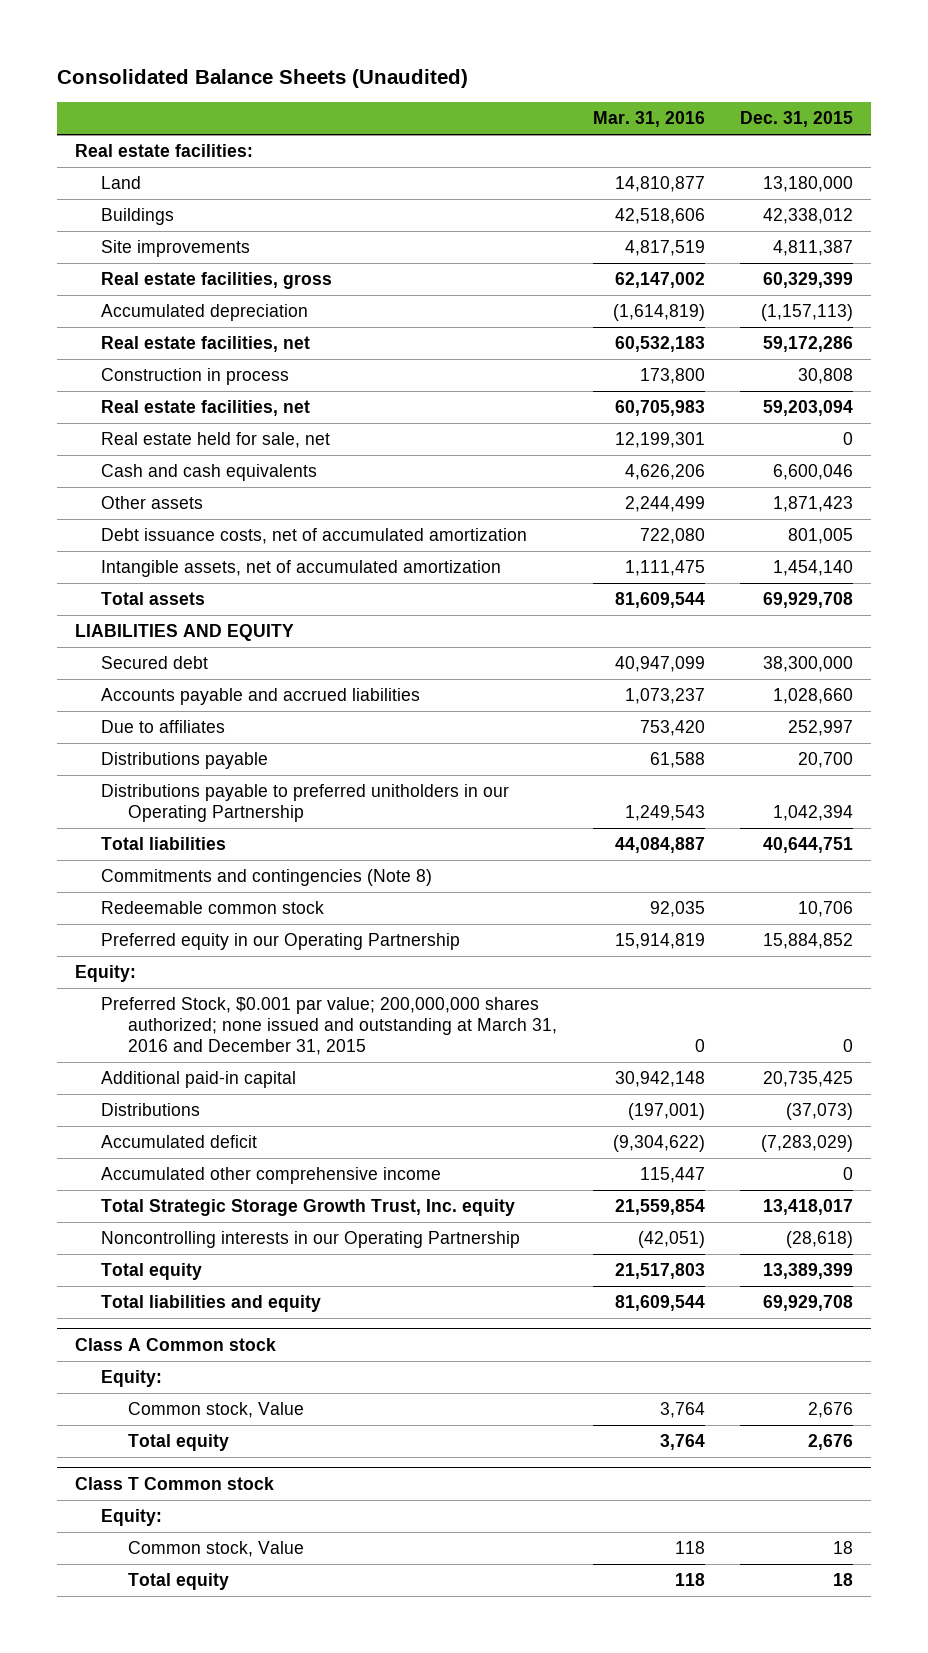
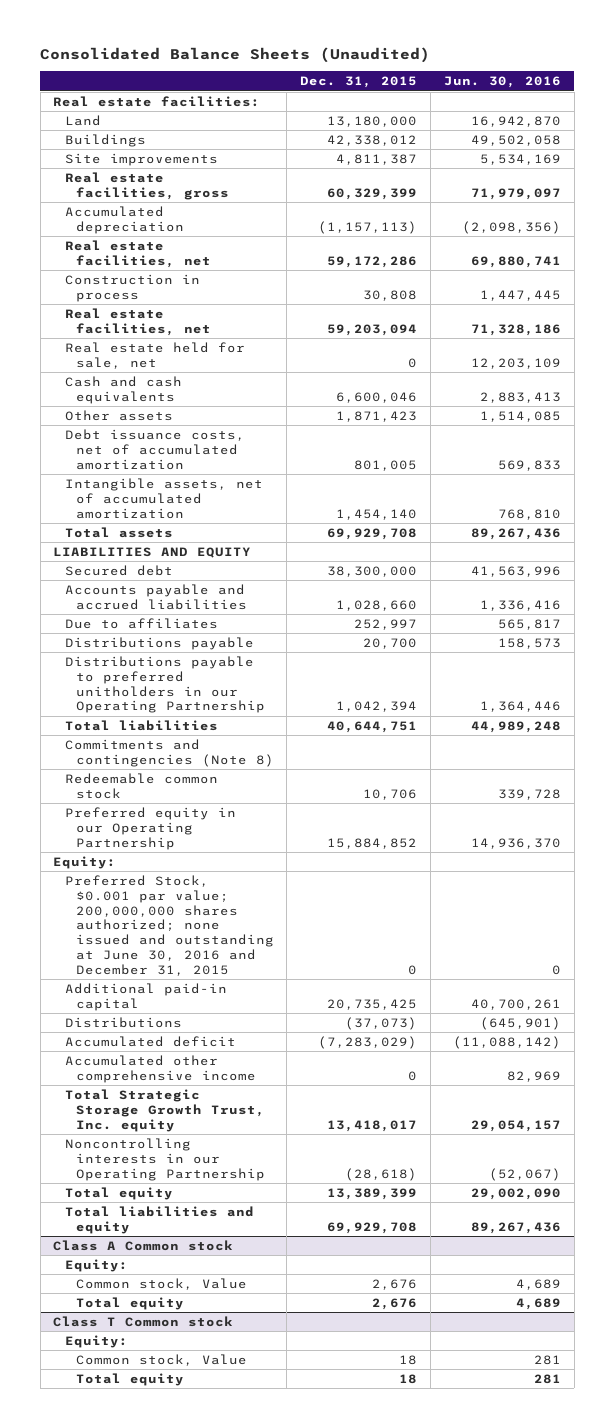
[592,111,705,128] Mar. 31, 2016 -> none
none -> [443,76,561,89] Jun. 30, 2016
[101,997,557,1056] Preferred Stock, $0.001 par value; 200,000,000 shares authorized; none issued and outstanding at March 31, 2016 and December 31, 2015 -> [64,874,274,977] Preferred Stock, $0.001 par value; 200,000,000 shares authorized; none issued and outstanding at June 30, 2016 and December 31, 2015

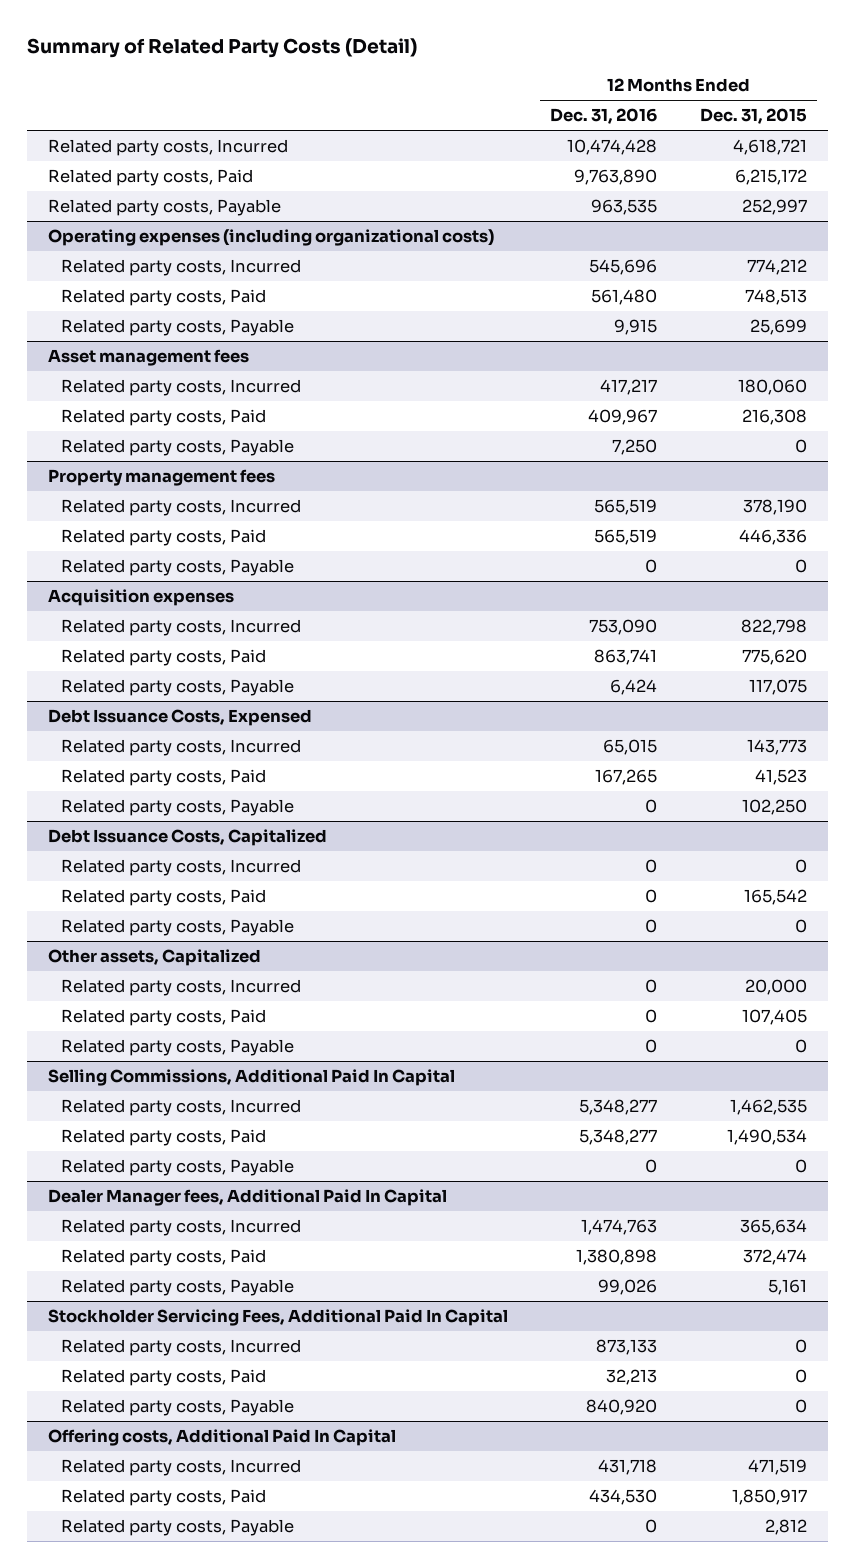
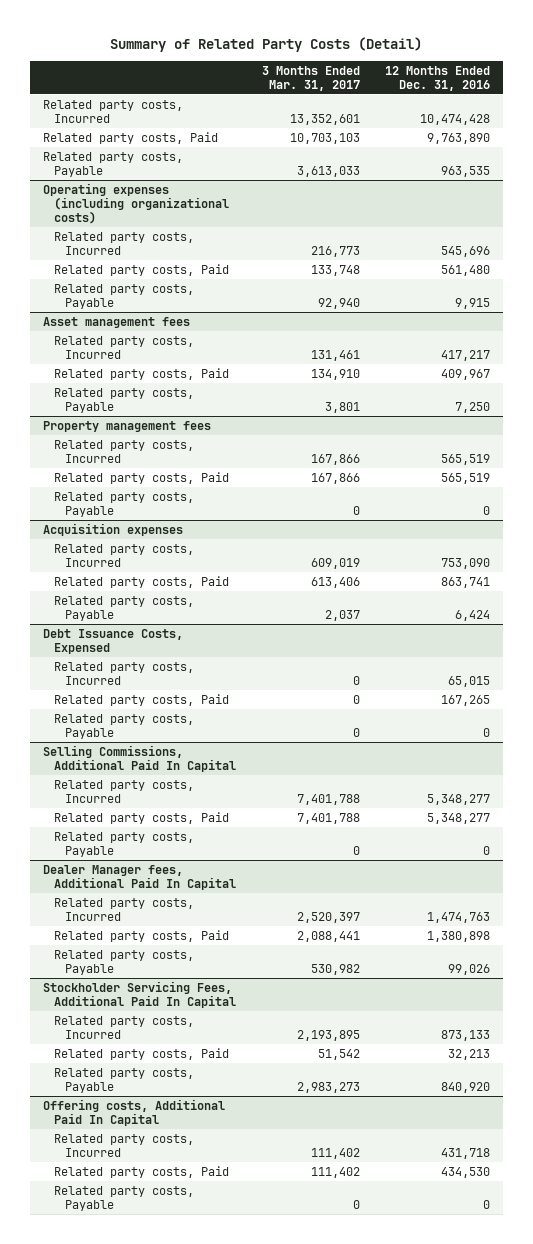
[699,108,807,125] Dec. 31, 2015 -> none
none -> [261,65,360,91] 3 Months Ended Mar. 31, 2017
[48,829,328,847] Debt Issuance Costs, Capitalized -> none
[61,859,302,877] Related party costs, Incurred -> none
[61,889,267,907] Related party costs, Paid -> none
[61,919,295,937] Related party costs, Payable -> none
[48,949,262,967] Other assets, Capitalized -> none
[61,979,302,997] Related party costs, Incurred -> none
[61,1009,267,1027] Related party costs, Paid -> none
[61,1039,295,1057] Related party costs, Payable -> none

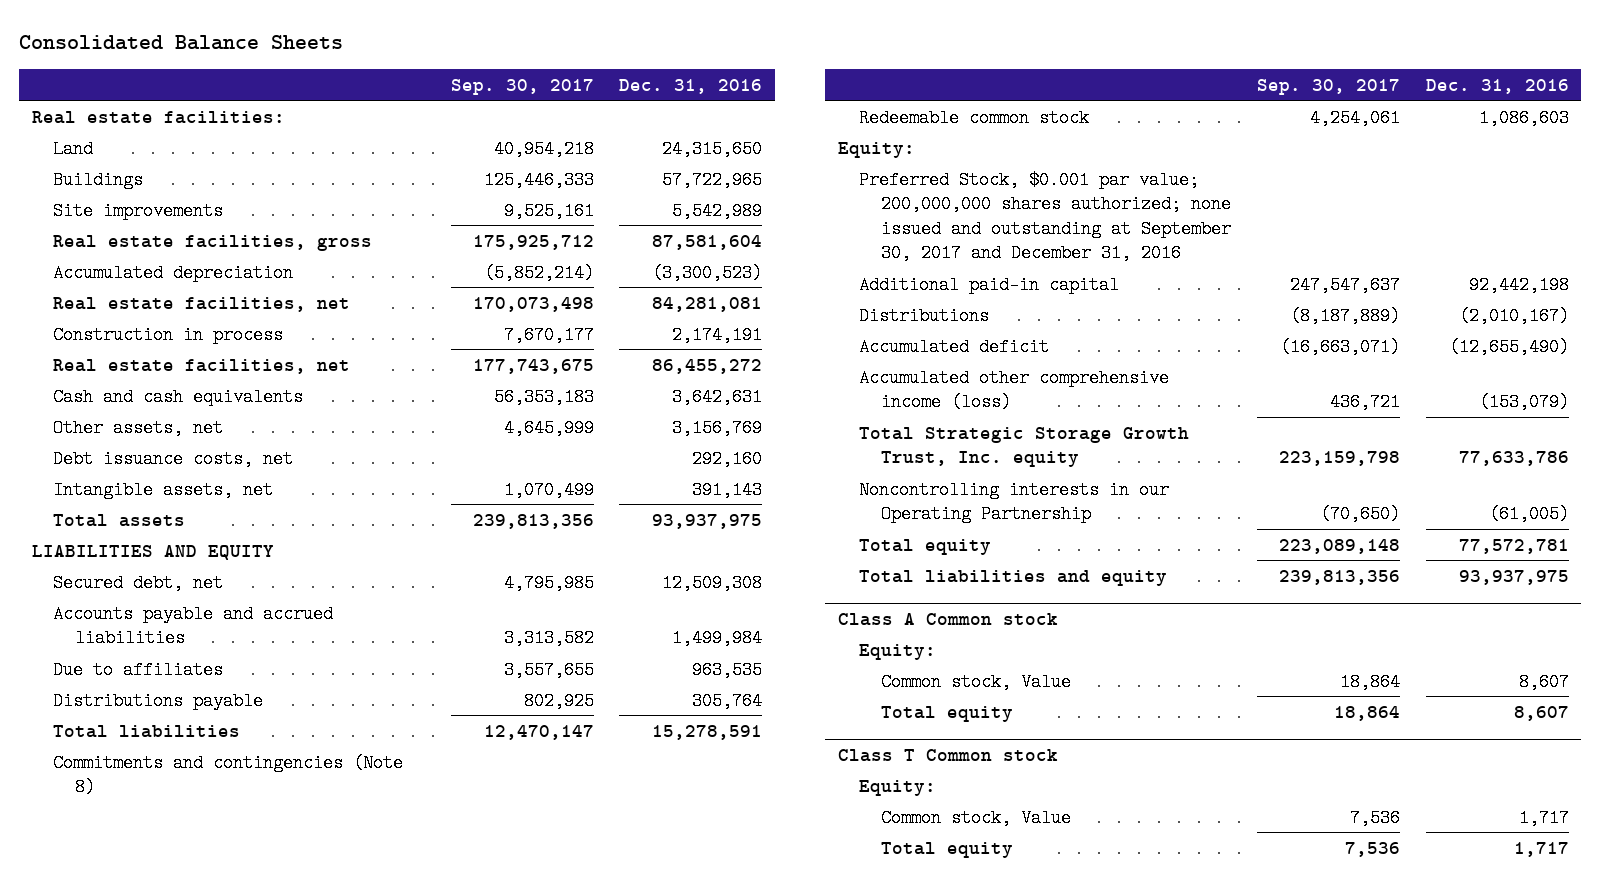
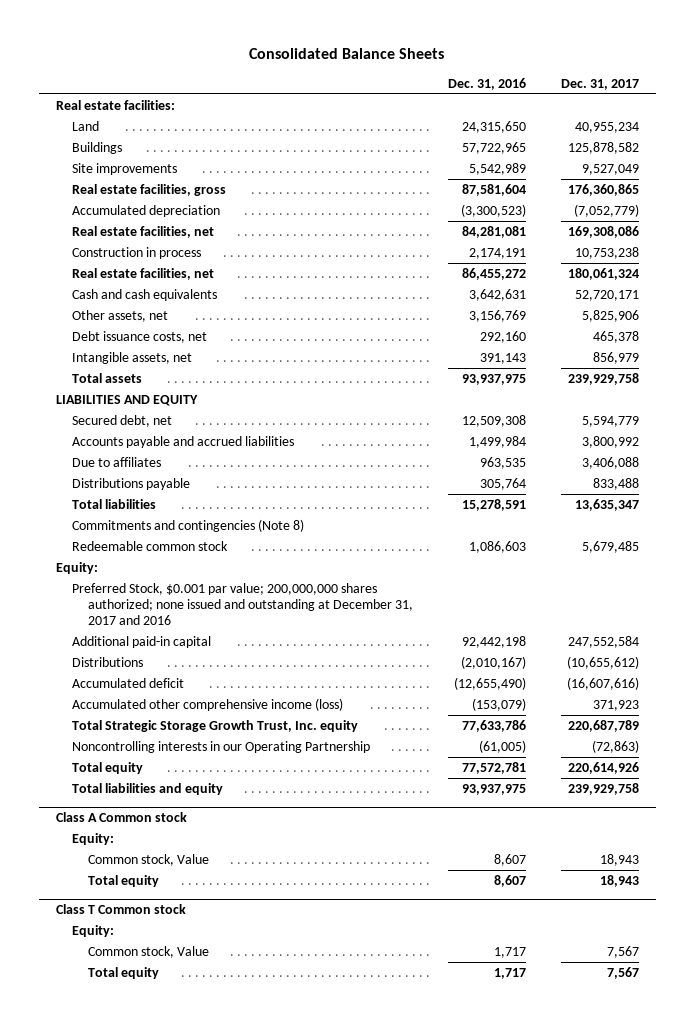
[450,78,594,95] Sep. 30, 2017 -> none
none -> [560,78,639,90] Dec. 31, 2017
[859,170,1232,263] Preferred Stock, $0.001 par value; 200,000,000 shares authorized; none issued and outstanding at September 30, 2017 and December 31, 2016 -> [72,582,413,625] Preferred Stock, $0.001 par value; 200,000,000 shares authorized; none issued and outstanding at December 31, 2017 and 2016

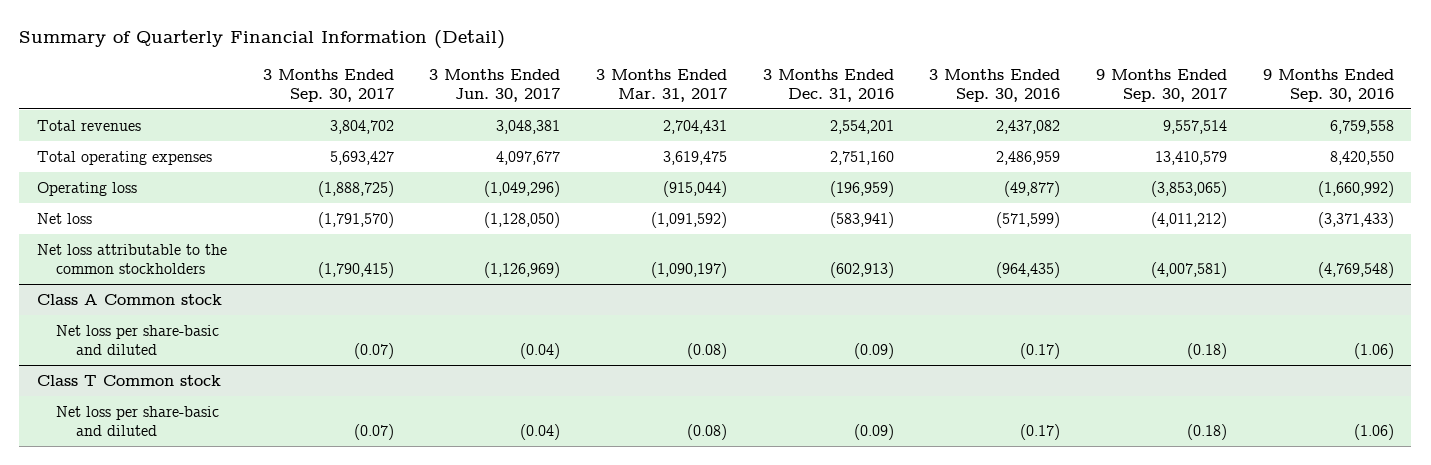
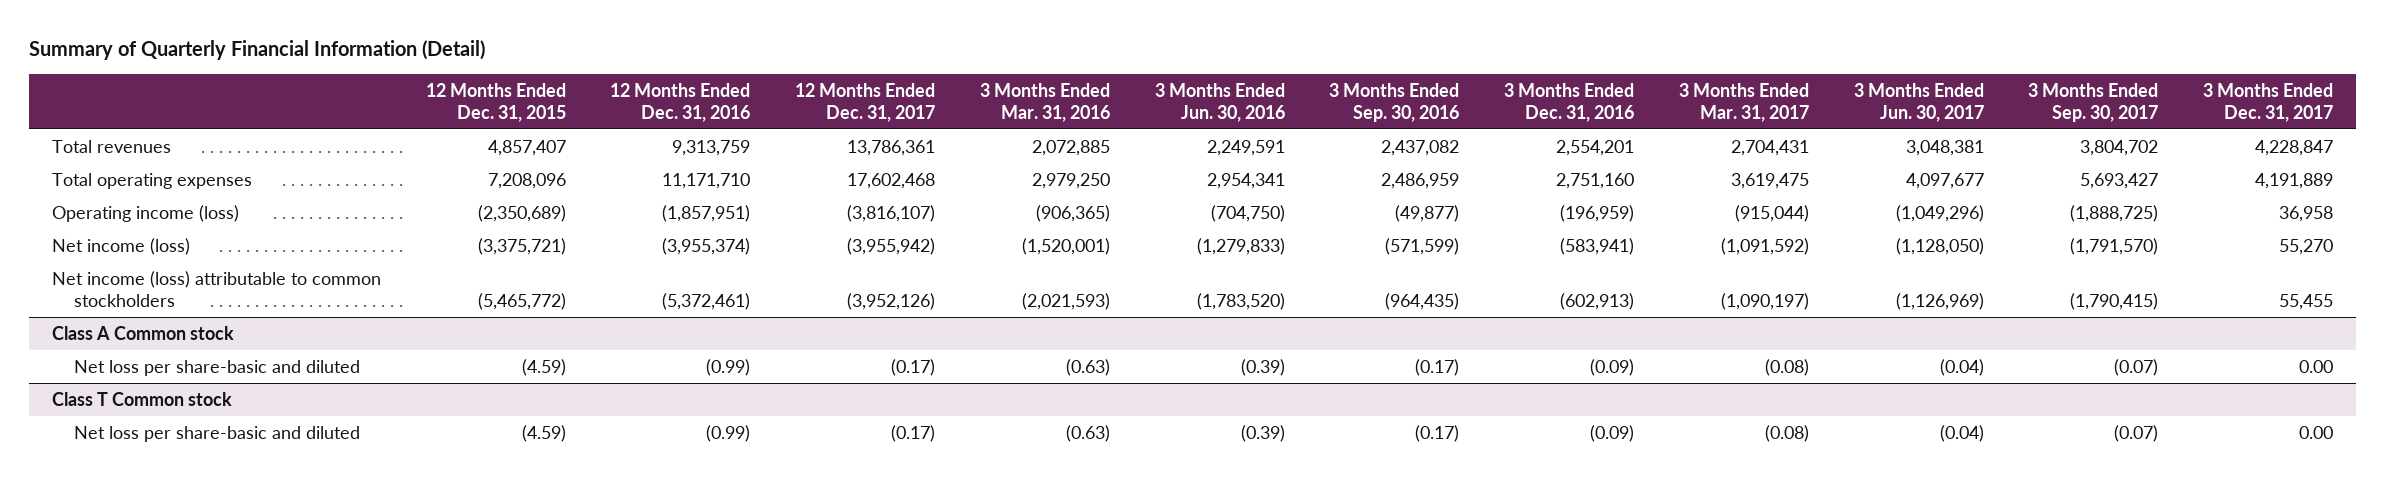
[1095,69,1227,102] 9 Months Ended Sep. 30, 2017 -> none
[1262,69,1394,102] 9 Months Ended Sep. 30, 2016 -> none
none -> [425,82,566,122] 12 Months Ended Dec. 31, 2015
none -> [610,82,751,122] 12 Months Ended Dec. 31, 2016
none -> [795,82,936,122] 12 Months Ended Dec. 31, 2017
none -> [979,82,1110,122] 3 Months Ended Mar. 31, 2016
none -> [1154,82,1285,122] 3 Months Ended Jun. 30, 2016
none -> [2203,82,2334,122] 3 Months Ended Dec. 31, 2017
[37,181,138,196] Operating loss -> [51,204,239,222] Operating income (loss)
[37,212,93,224] Net loss -> [51,237,190,255] Net income (loss)
[37,243,228,274] Net loss attributable to the common stockholders -> [51,270,381,307] Net income (loss) attributable to common stockholders

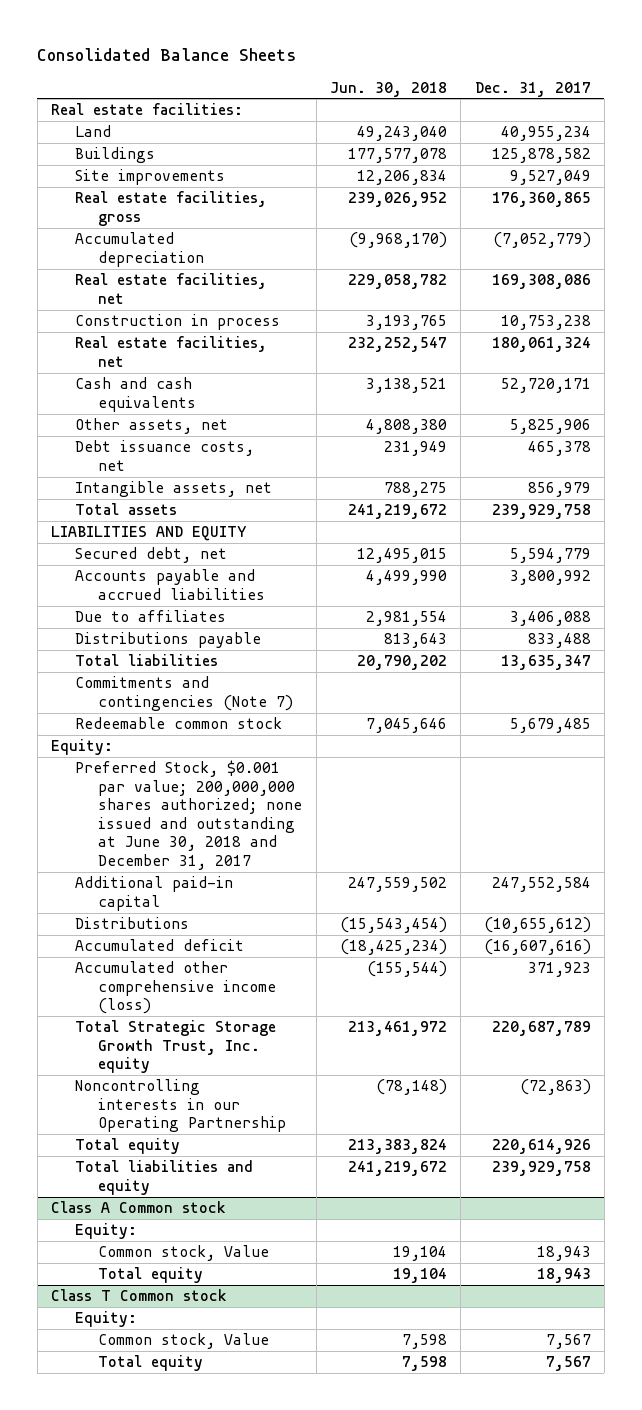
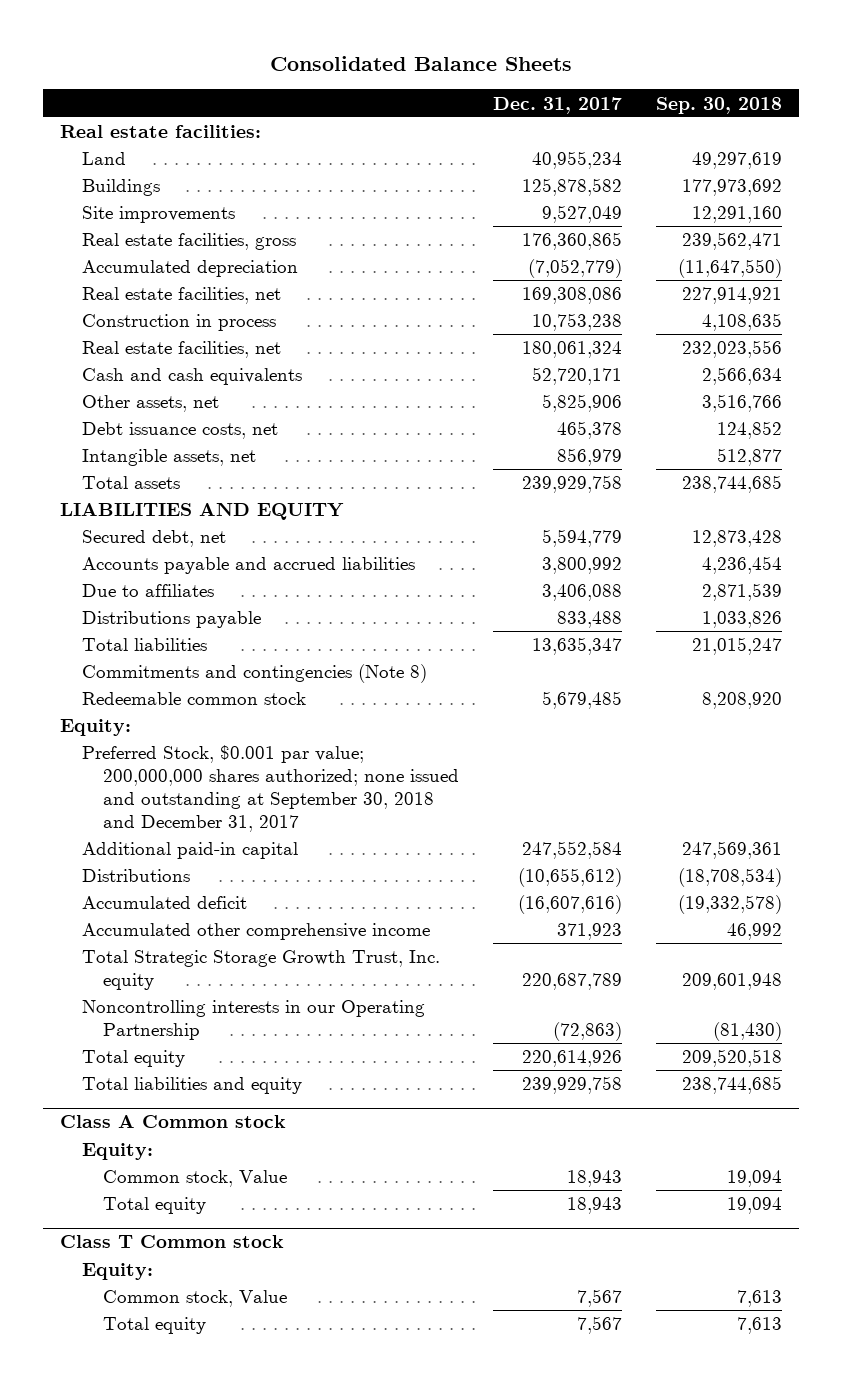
[329,81,447,97] Jun. 30, 2018 -> none
none -> [655,96,782,114] Sep. 30, 2018
[74,676,294,711] Commitments and contingencies (Note 7) -> [81,664,427,684] Commitments and contingencies (Note 8)
[74,760,303,870] Preferred Stock, $0.001 par value; 200,000,000 shares authorized; none issued and outstanding at June 30, 2018 and December 31, 2017 -> [81,745,460,832] Preferred Stock, $0.001 par value; 200,000,000 shares authorized; none issued and outstanding at September 30, 2018 and December 31, 2017
[74,961,277,1015] Accumulated other comprehensive income (loss) -> [81,923,430,941] Accumulated other comprehensive income

